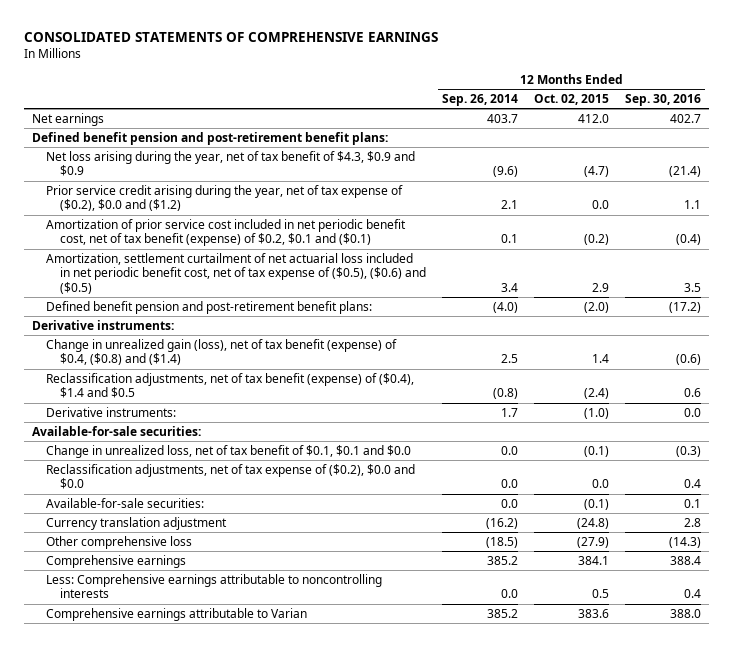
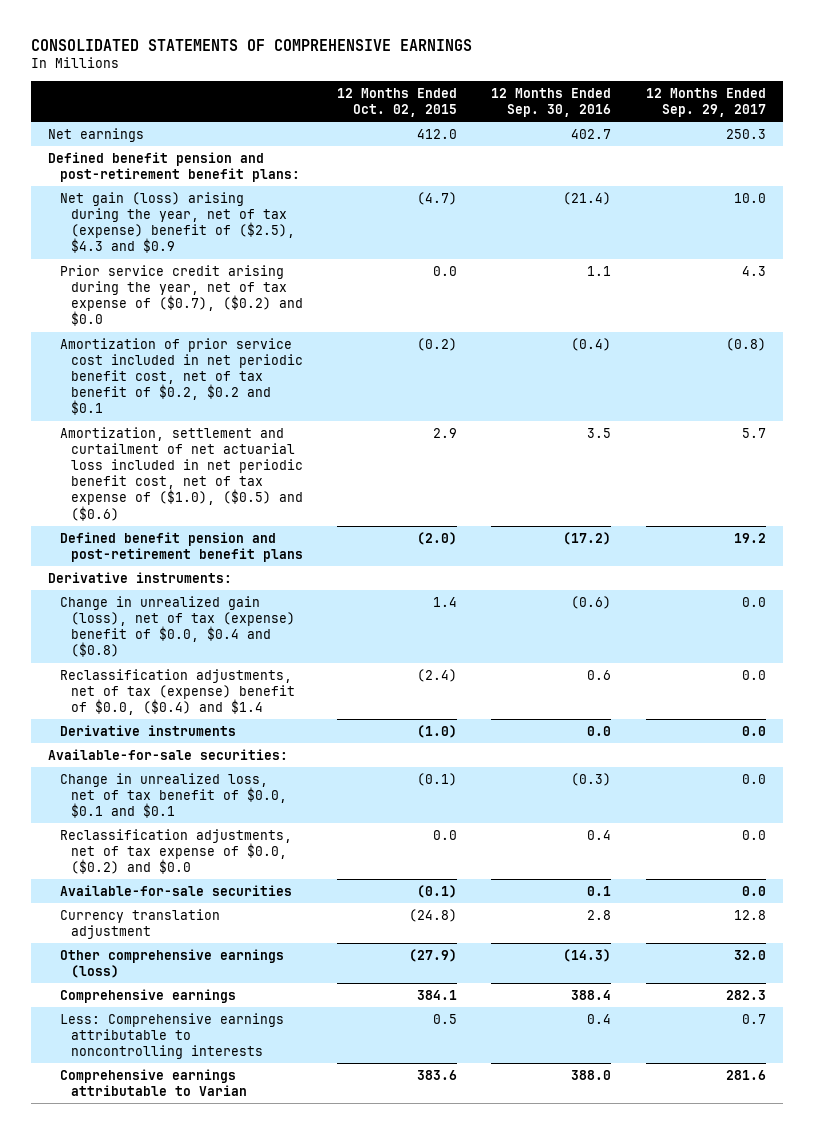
[442,93,519,106] Sep. 26, 2014 -> none
none -> [645,87,766,117] 12 Months Ended Sep. 29, 2017
[45,150,415,177] Net loss arising during the year, net of tax benefit of $4.3, $0.9 and $0.9 -> [59,191,296,254] Net gain (loss) arising during the year, net of tax (expense) benefit of ($2.5), $4.3 and $0.9
[45,184,403,212] Prior service credit arising during the year, net of tax expense of ($0.2), $0.0 and ($1.2) -> [59,264,304,327] Prior service credit arising during the year, net of tax expense of ($0.7), ($0.2) and $0.0
[45,218,406,247] Amortization of prior service cost included in net periodic benefit cost, net of tax benefit (expense) of $0.2, $0.1 and ($0.1) -> [59,337,304,416] Amortization of prior service cost included in net periodic benefit cost, net of tax benefit of $0.2, $0.2 and $0.1
[45,252,427,295] Amortization, settlement curtailment of net actuarial loss included in net periodic benefit cost, net of tax expense of ($0.5), ($0.6) and ($0.5) -> [59,426,304,521] Amortization, settlement and curtailment of net actuarial loss included in net periodic benefit cost, net of tax expense of ($1.0), ($0.5) and ($0.6)
[45,300,372,314] Defined benefit pension and post-retirement benefit plans: -> [59,531,304,562] Defined benefit pension and post-retirement benefit plans
[45,338,397,366] Change in unrealized gain (loss), net of tax benefit (expense) of $0.4, ($0.8) and ($1.4) -> [59,595,296,658] Change in unrealized gain (loss), net of tax (expense) benefit of $0.0, $0.4 and ($0.8)
[45,372,414,399] Reclassification adjustments, net of tax benefit (expense) of ($0.4), $1.4 and $0.5 -> [59,668,296,716] Reclassification adjustments, net of tax (expense) benefit of $0.0, ($0.4) and $1.4
[45,406,176,417] Derivative instruments: -> [59,724,236,736] Derivative instruments
[45,444,411,458] Change in unrealized loss, net of tax benefit of $0.1, $0.1 and $0.0 -> [59,772,288,819] Change in unrealized loss, net of tax benefit of $0.0, $0.1 and $0.1
[45,463,415,490] Reclassification adjustments, net of tax expense of ($0.2), $0.0 and $0.0 -> [59,828,292,875] Reclassification adjustments, net of tax expense of $0.0, ($0.2) and $0.0
[45,497,204,508] Available-for-sale securities: -> [59,884,292,896] Available-for-sale securities
[45,535,192,549] Other comprehensive loss -> [59,948,284,978] Other comprehensive earnings (loss)

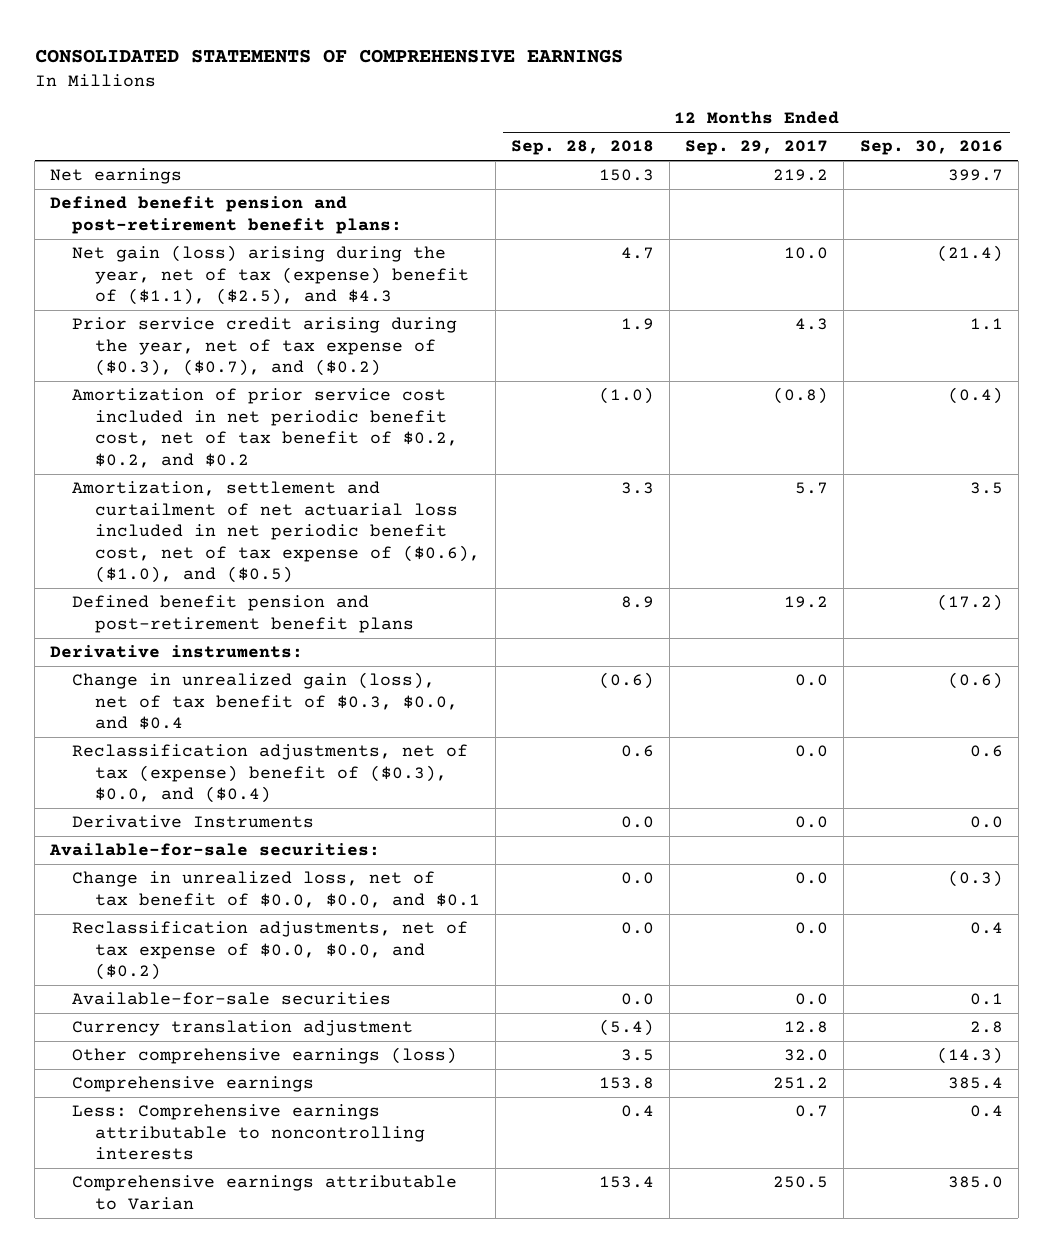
[337,87,458,117] 12 Months Ended Oct. 02, 2015 -> none
none -> [510,140,654,156] Sep. 28, 2018
[571,128,612,139] 402.7 -> [947,169,1003,182] 399.7
[725,128,766,139] 250.3 -> [773,169,829,182] 219.2
[59,191,296,254] Net gain (loss) arising during the year, net of tax (expense) benefit of ($2.5), $4.3 and $0.9 -> [72,245,469,306] Net gain (loss) arising during the year, net of tax (expense) benefit of ($1.1), ($2.5), and $4.3
[59,264,304,327] Prior service credit arising during the year, net of tax expense of ($0.7), ($0.2) and $0.0 -> [72,317,458,377] Prior service credit arising during the year, net of tax expense of ($0.3), ($0.7), and ($0.2)
[59,337,304,416] Amortization of prior service cost included in net periodic benefit cost, net of tax benefit of $0.2, $0.2 and $0.1 -> [72,388,458,468] Amortization of prior service cost included in net periodic benefit cost, net of tax benefit of $0.2, $0.2, and $0.2
[59,426,304,521] Amortization, settlement and curtailment of net actuarial loss included in net periodic benefit cost, net of tax expense of ($1.0), ($0.5) and ($0.6) -> [72,481,480,584] Amortization, settlement and curtailment of net actuarial loss included in net periodic benefit cost, net of tax expense of ($0.6), ($1.0), and ($0.5)
[59,595,296,658] Change in unrealized gain (loss), net of tax (expense) benefit of $0.0, $0.4 and ($0.8) -> [72,672,458,731] Change in unrealized gain (loss), net of tax benefit of $0.3, $0.0, and $0.4
[59,668,296,716] Reclassification adjustments, net of tax (expense) benefit of $0.0, ($0.4) and $1.4 -> [72,744,469,804] Reclassification adjustments, net of tax (expense) benefit of ($0.3), $0.0, and ($0.4)
[59,724,236,736] Derivative instruments -> [72,815,315,829] Derivative Instruments
[59,772,288,819] Change in unrealized loss, net of tax benefit of $0.0, $0.1 and $0.1 -> [72,871,480,908] Change in unrealized loss, net of tax benefit of $0.0, $0.0, and $0.1
[59,828,292,875] Reclassification adjustments, net of tax expense of $0.0, ($0.2) and $0.0 -> [72,921,469,981] Reclassification adjustments, net of tax expense of $0.0, $0.0, and ($0.2)
[571,989,612,1000] 388.4 -> [947,1077,1003,1090] 385.4
[725,989,766,1000] 282.3 -> [773,1077,829,1090] 251.2
[571,1069,612,1080] 388.0 -> [947,1176,1003,1189] 385.0
[725,1069,766,1080] 281.6 -> [773,1176,829,1189] 250.5

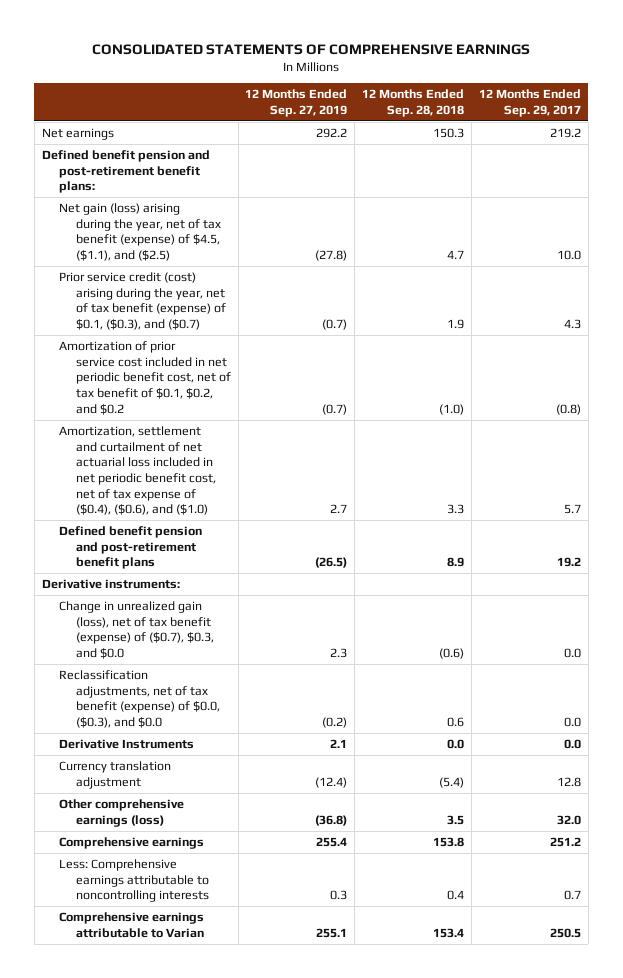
[859,140,1003,156] Sep. 30, 2016 -> none
none -> [245,89,348,117] 12 Months Ended Sep. 27, 2019
[72,245,469,306] Net gain (loss) arising during the year, net of tax (expense) benefit of ($1.1), ($2.5), and $4.3 -> [58,203,221,261] Net gain (loss) arising during the year, net of tax benefit (expense) of $4.5, ($1.1), and ($2.5)
[72,317,458,377] Prior service credit arising during the year, net of tax expense of ($0.3), ($0.7), and ($0.2) -> [58,272,226,330] Prior service credit (cost) arising during the year, net of tax benefit (expense) of $0.1, ($0.3), and ($0.7)
[72,388,458,468] Amortization of prior service cost included in net periodic benefit cost, net of tax benefit of $0.2, $0.2, and $0.2 -> [58,341,231,415] Amortization of prior service cost included in net periodic benefit cost, net of tax benefit of $0.1, $0.2, and $0.2
[72,481,480,584] Amortization, settlement and curtailment of net actuarial loss included in net periodic benefit cost, net of tax expense of ($0.6), ($1.0), and ($0.5) -> [58,426,216,516] Amortization, settlement and curtailment of net actuarial loss included in net periodic benefit cost, net of tax expense of ($0.4), ($0.6), and ($1.0)
[72,672,458,731] Change in unrealized gain (loss), net of tax benefit of $0.3, $0.0, and $0.4 -> [58,601,214,659] Change in unrealized gain (loss), net of tax benefit (expense) of ($0.7), $0.3, and $0.0
[72,744,469,804] Reclassification adjustments, net of tax (expense) benefit of ($0.3), $0.0, and ($0.4) -> [58,670,220,728] Reclassification adjustments, net of tax benefit (expense) of $0.0, ($0.3), and $0.0
[49,843,381,857] Available-for-sale securities: -> none
[72,871,480,908] Change in unrealized loss, net of tax benefit of $0.0, $0.0, and $0.1 -> none
[72,921,469,981] Reclassification adjustments, net of tax expense of $0.0, $0.0, and ($0.2) -> none
[72,992,392,1006] Available-for-sale securities -> none

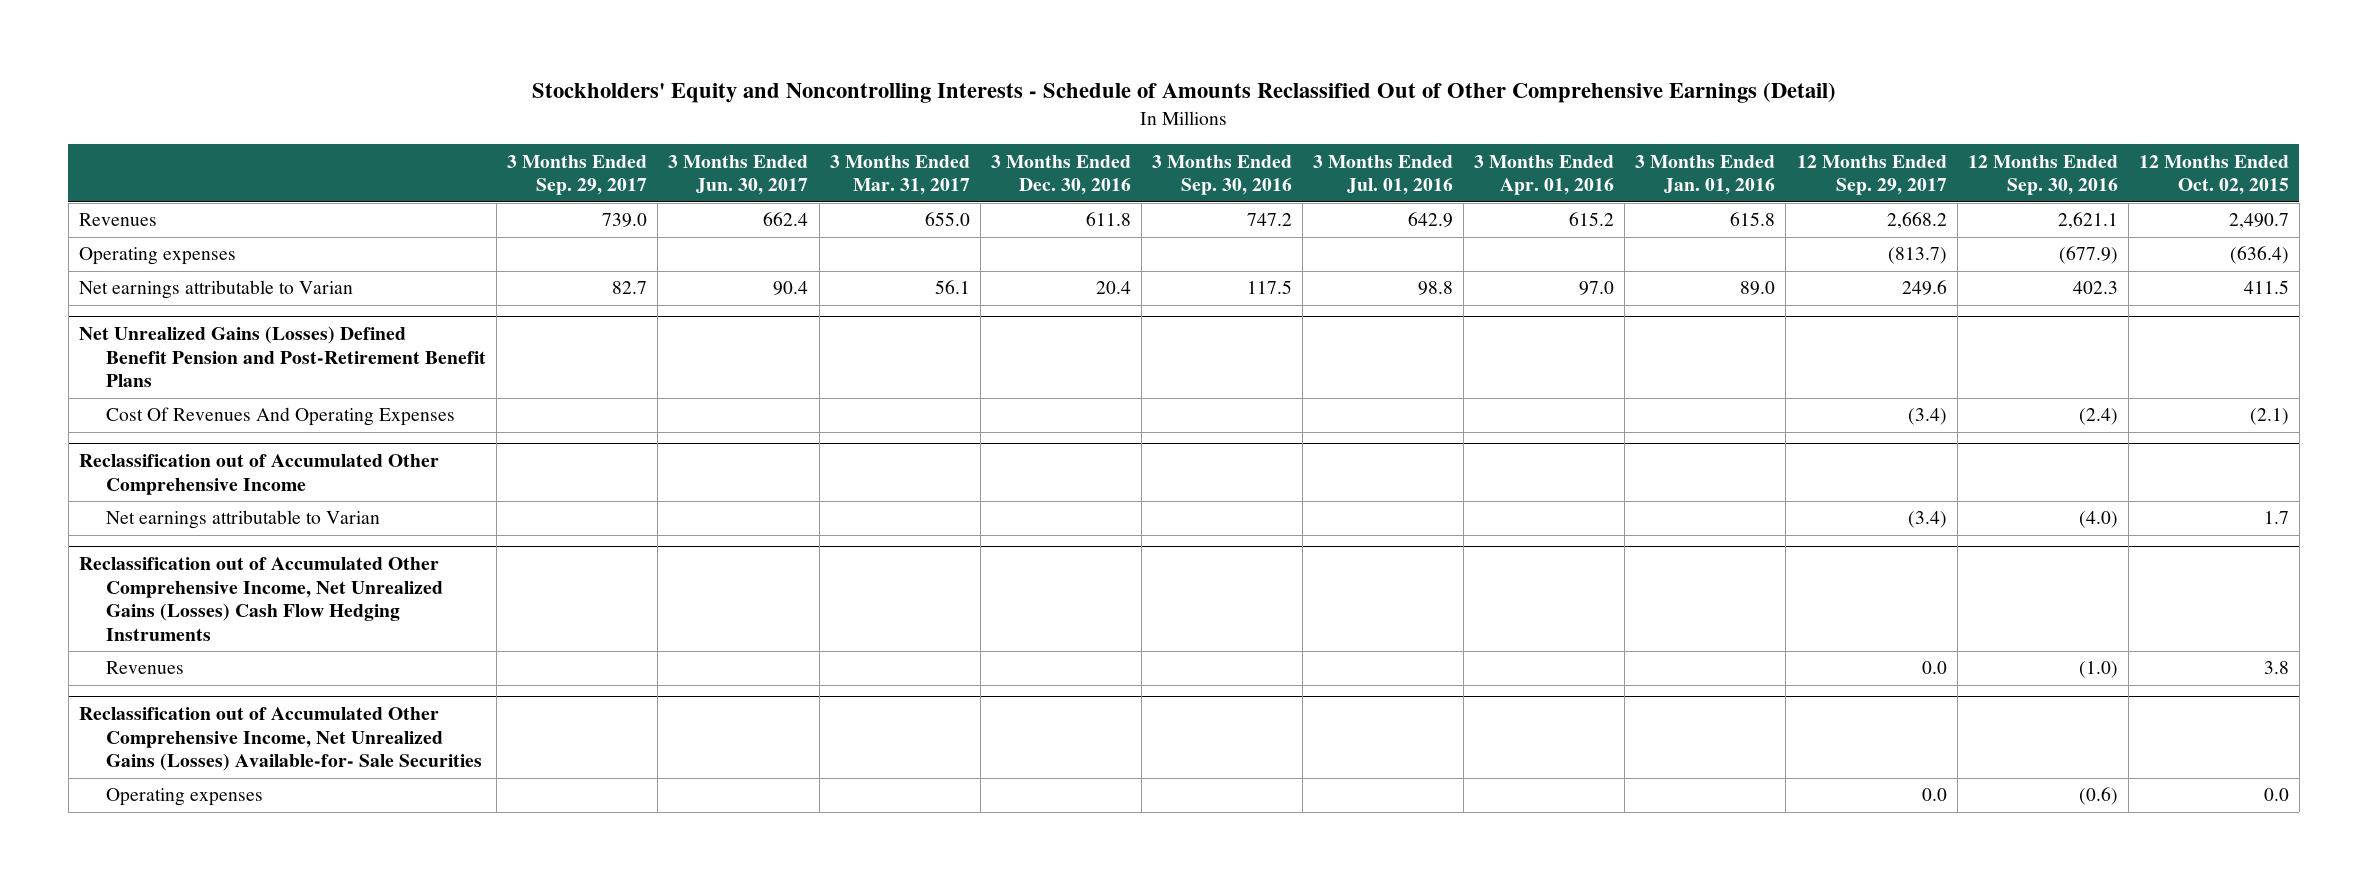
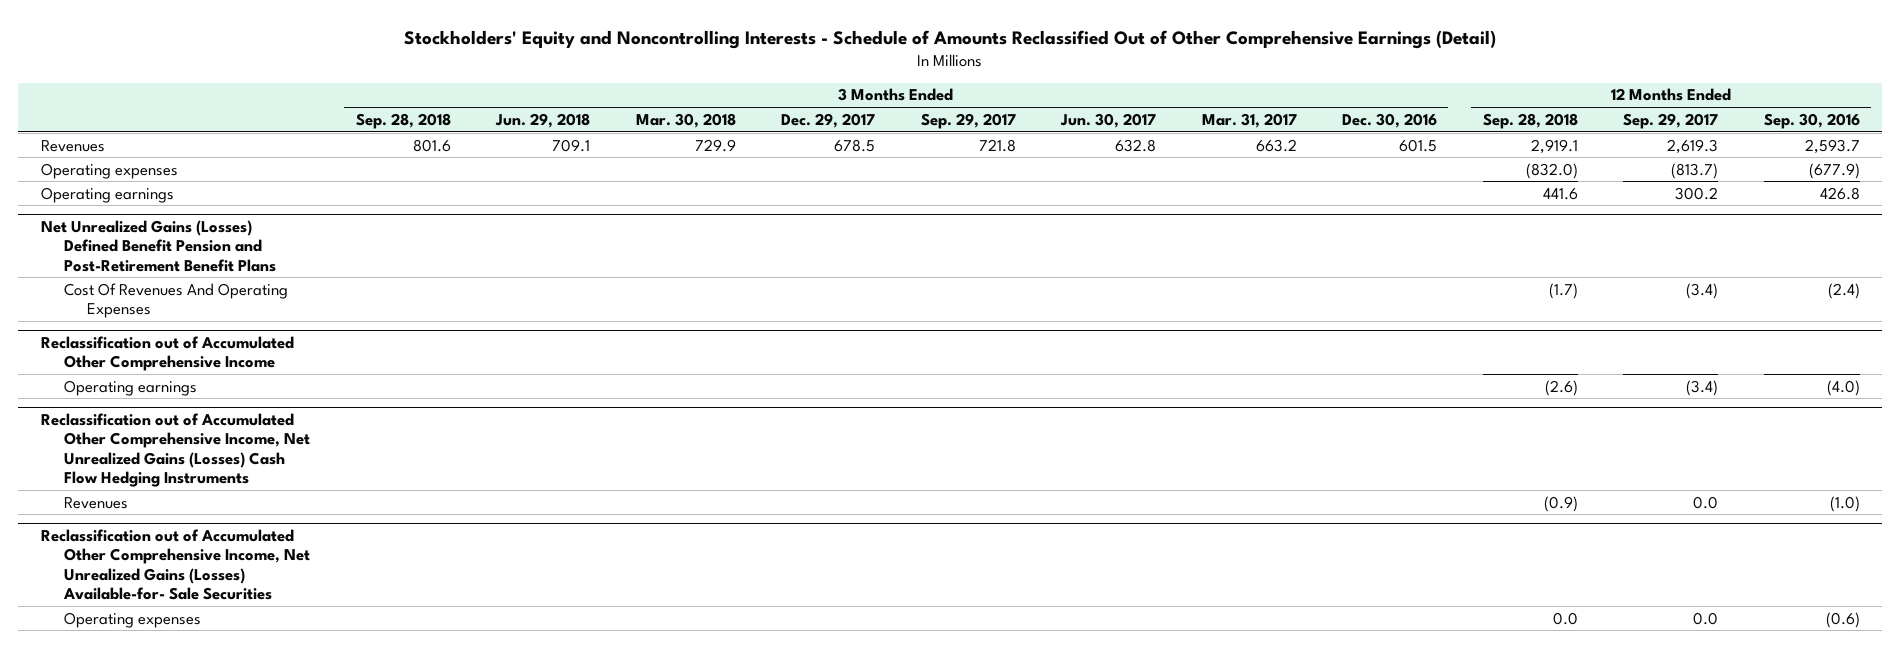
[1151,154,1292,196] 3 Months Ended Sep. 30, 2016 -> none
[1313,154,1454,196] 3 Months Ended Jul. 01, 2016 -> none
[1474,154,1615,196] 3 Months Ended Apr. 01, 2016 -> none
[1635,154,1776,196] 3 Months Ended Jan. 01, 2016 -> none
[2138,154,2289,196] 12 Months Ended Oct. 02, 2015 -> none
none -> [355,112,451,129] Sep. 28, 2018
none -> [495,112,591,128] Jun. 29, 2018
none -> [635,112,736,128] Mar. 30, 2018
none -> [781,112,876,128] Dec. 29, 2017
none -> [1482,112,1578,129] Sep. 28, 2018
[602,213,648,228] 739.0 -> [978,138,1016,152] 721.8
[763,212,809,227] 662.4 -> [1115,138,1157,152] 632.8
[924,212,970,227] 655.0 -> [1255,138,1297,152] 663.2
[1085,212,1131,227] 611.8 -> [1399,138,1438,152] 601.5
[1886,212,1947,230] 2,668.2 -> [1667,138,1719,154] 2,619.3
[2057,212,2118,230] 2,621.1 -> [1804,138,1860,154] 2,593.7
[78,280,353,300] Net earnings attributable to Varian -> none
none -> [40,186,174,203] Operating earnings
[106,510,381,530] Net earnings attributable to Varian -> [64,379,198,396] Operating earnings

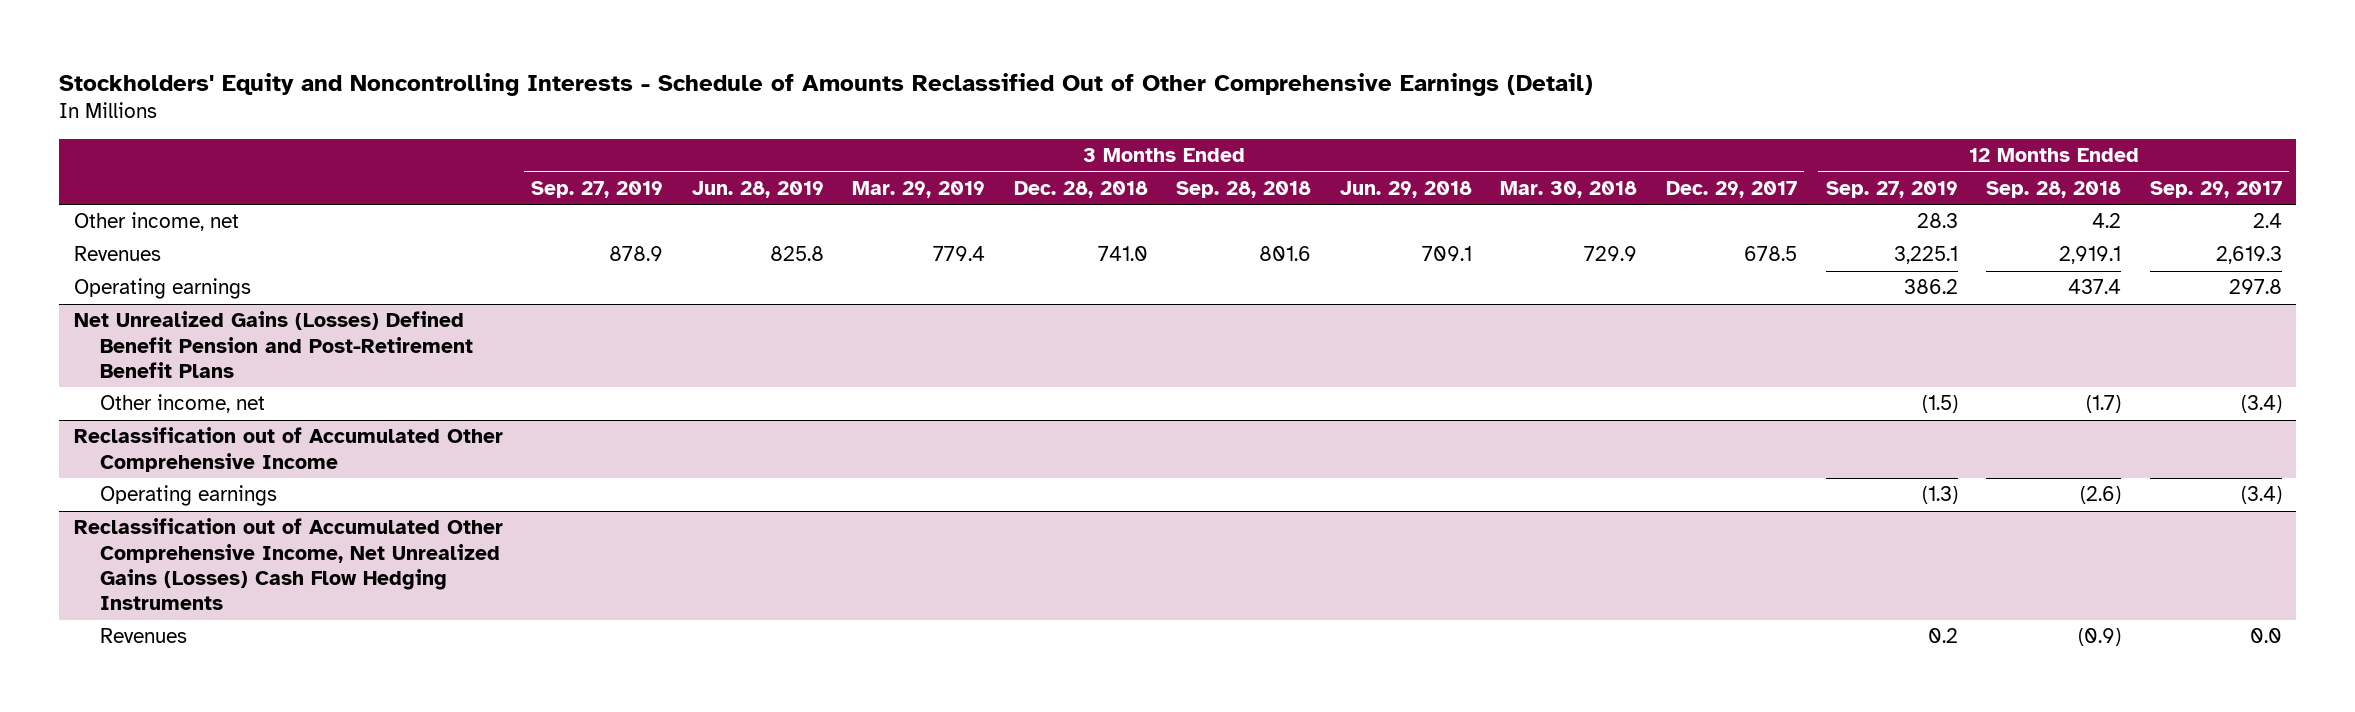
[920,112,1016,129] Sep. 29, 2017 -> none
[1060,112,1157,128] Jun. 30, 2017 -> none
[1201,112,1297,128] Mar. 31, 2017 -> none
[1342,112,1438,128] Dec. 30, 2016 -> none
[1763,112,1860,129] Sep. 30, 2016 -> none
none -> [531,180,664,198] Sep. 27, 2019
none -> [691,180,824,198] Jun. 28, 2019
none -> [852,180,986,198] Mar. 29, 2019
none -> [1013,180,1148,198] Dec. 28, 2018
none -> [1825,180,1958,198] Sep. 27, 2019
none -> [73,212,239,232] Other income, net
[40,162,178,179] Operating expenses -> none
[1542,187,1578,200] 441.6 -> [2068,279,2122,295] 437.4
[1675,186,1719,200] 300.2 -> [2228,279,2282,295] 297.8
[64,282,289,318] Cost Of Revenues And Operating Expenses -> [99,394,265,414] Other income, net
[40,529,311,600] Reclassification out of Accumulated Other Comprehensive Income, Net Unrealized Gains (Losses) Available-for- Sale Securities -> none
[64,611,202,628] Operating expenses -> none

